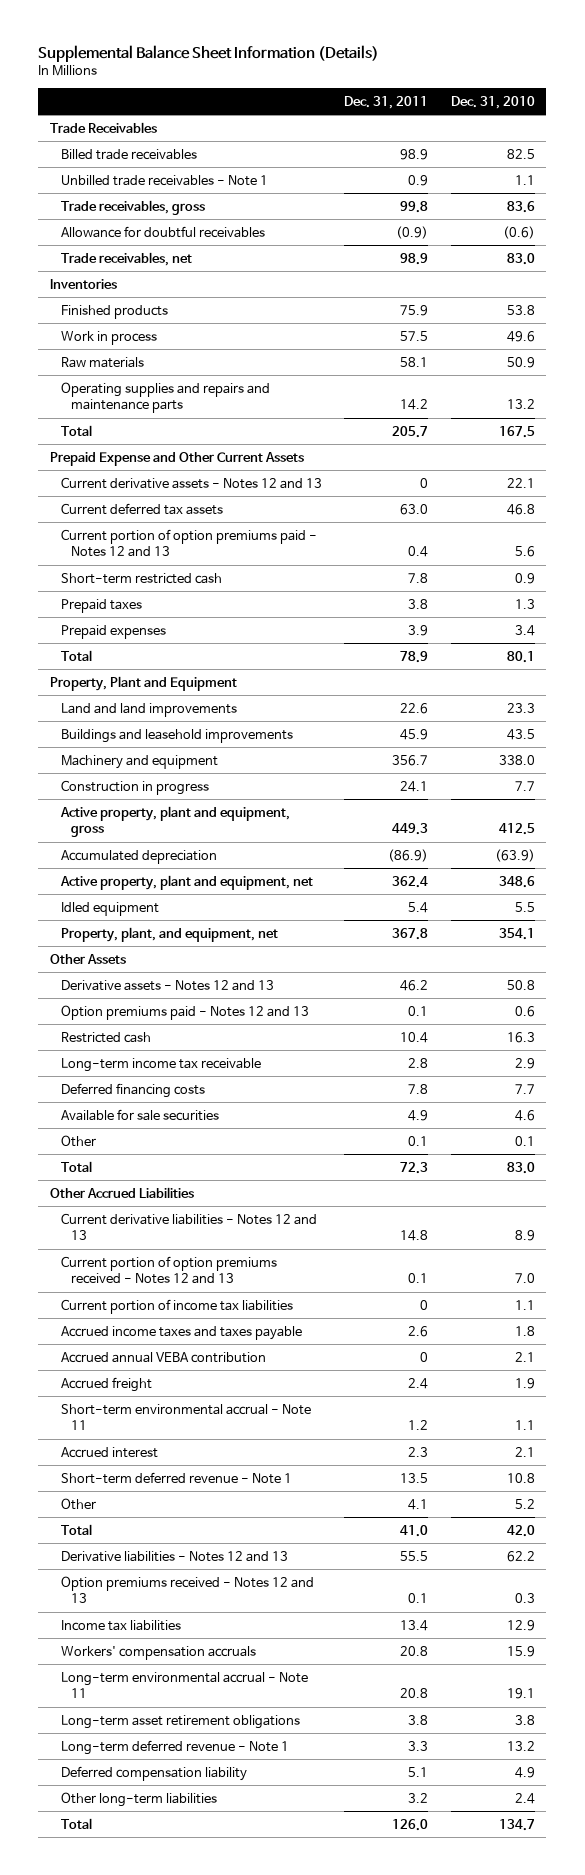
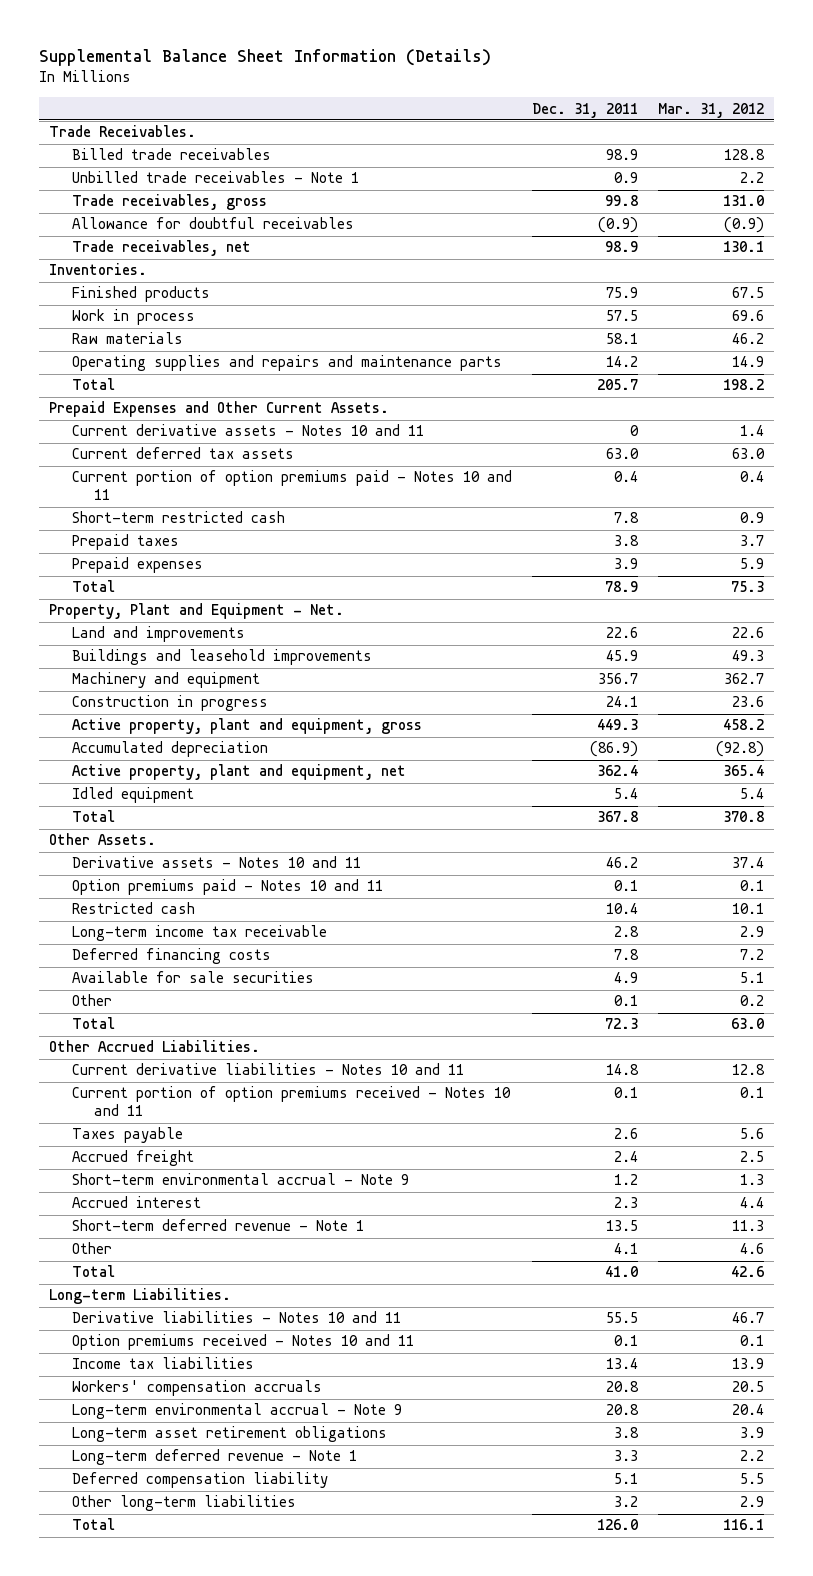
[450,95,535,109] Dec. 31, 2010 -> none
none -> [657,102,764,118] Mar. 31, 2012
[49,121,157,133] Trade Receivables -> [49,125,197,138] Trade Receivables.
[49,278,117,289] Inventories -> [49,263,148,276] Inventories.
[49,451,304,466] Prepaid Expense and Other Current Assets -> [49,401,390,418] Prepaid Expenses and Other Current Assets.
[60,476,322,489] Current derivative assets - Notes 12 and 13 -> [71,424,424,437] Current derivative assets - Notes 10 and 11
[60,528,317,558] Current portion of option premiums paid - Notes 12 and 13 -> [71,470,512,501] Current portion of option premiums paid - Notes 10 and 11
[49,675,237,691] Property, Plant and Equipment -> [49,603,345,620] Property, Plant and Equipment - Net.
[60,702,237,717] Land and land improvements -> [71,626,245,643] Land and improvements
[60,926,278,942] Property, plant, and equipment, net -> [71,810,115,823] Total
[49,953,126,964] Other Assets -> [49,833,157,846] Other Assets.
[60,979,274,991] Derivative assets - Notes 12 and 13 -> [71,856,361,869] Derivative assets - Notes 10 and 11
[60,1004,309,1020] Option premiums paid - Notes 12 and 13 -> [71,879,383,896] Option premiums paid - Notes 10 and 11
[60,1298,293,1314] Current portion of income tax liabilities -> none
[60,1351,266,1363] Accrued annual VEBA contribution -> none
[49,1186,194,1198] Other Accrued Liabilities -> [49,1040,261,1053] Other Accrued Liabilities.
[60,1212,317,1241] Current derivative liabilities - Notes 12 and 13 -> [71,1063,464,1076] Current derivative liabilities - Notes 10 and 11
[60,1255,277,1285] Current portion of option premiums received - Notes 12 and 13 -> [71,1086,511,1117] Current portion of option premiums received - Notes 10 and 11
[60,1325,302,1340] Accrued income taxes and taxes payable -> [71,1127,183,1144] Taxes payable
[60,1403,311,1431] Short-term environmental accrual - Note 11 -> [71,1173,409,1186] Short-term environmental accrual - Note 9
none -> [49,1288,232,1305] Long-term Liabilities.
[60,1550,288,1562] Derivative liabilities - Notes 12 and 13 -> [71,1311,401,1324] Derivative liabilities - Notes 10 and 11
[60,1575,314,1604] Option premiums received - Notes 12 and 13 -> [71,1334,414,1351] Option premiums received - Notes 10 and 11
[60,1671,308,1699] Long-term environmental accrual - Note 11 -> [71,1403,402,1420] Long-term environmental accrual - Note 9

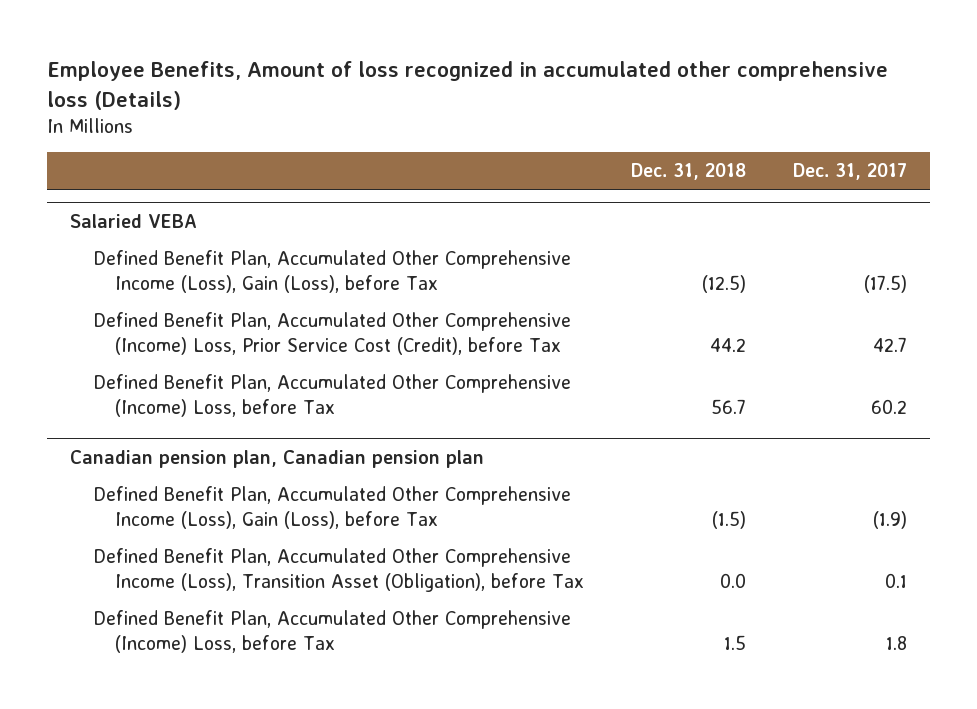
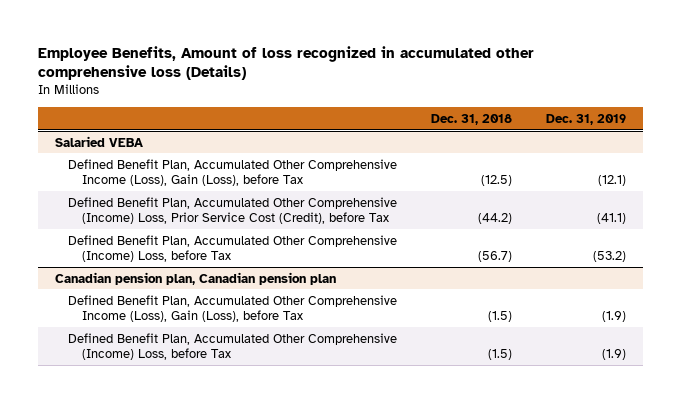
[792,163,907,181] Dec. 31, 2017 -> none
none -> [546,113,627,125] Dec. 31, 2019
[709,337,746,352] 44.2 -> [478,212,513,224] (44.2)
[710,398,746,414] 56.7 -> [478,250,513,262] (56.7)
[92,548,585,592] Defined Benefit Plan, Accumulated Other Comprehensive Income (Loss), Transition Asset (Obligation), before Tax -> none
[723,634,746,650] 1.5 -> [488,348,513,360] (1.5)

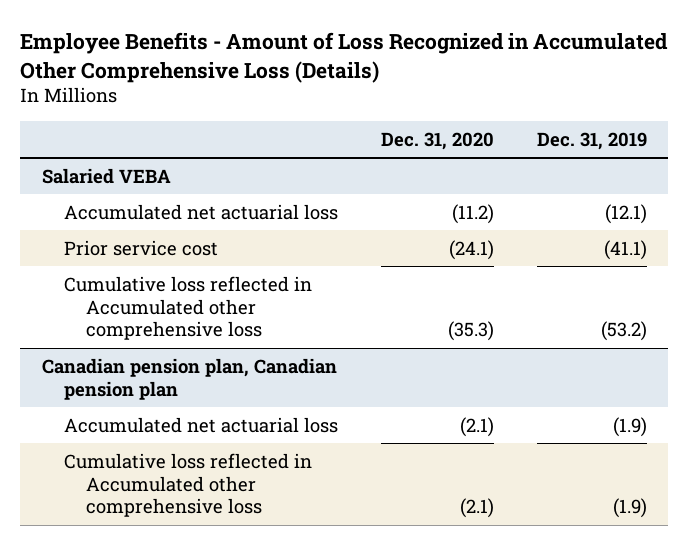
[37,45,534,81] Employee Benefits, Amount of loss recognized in accumulated other comprehensive loss (Details) -> [20,32,669,83] Employee Benefits - Amount of Loss Recognized in Accumulated Other Comprehensive Loss (Details)
[431,113,513,125] Dec. 31, 2018 -> none
none -> [380,131,494,150] Dec. 31, 2020
[68,158,398,186] Defined Benefit Plan, Accumulated Other Comprehensive Income (Loss), Gain (Loss), before Tax -> [63,203,338,220] Accumulated net actuarial loss
[68,196,398,224] Defined Benefit Plan, Accumulated Other Comprehensive (Income) Loss, Prior Service Cost (Credit), before Tax -> [63,239,218,256] Prior service cost
[68,234,398,262] Defined Benefit Plan, Accumulated Other Comprehensive (Income) Loss, before Tax -> [63,275,312,341] Cumulative loss reflected in Accumulated other comprehensive loss
[68,294,398,322] Defined Benefit Plan, Accumulated Other Comprehensive Income (Loss), Gain (Loss), before Tax -> [63,416,338,433] Accumulated net actuarial loss
[68,332,398,360] Defined Benefit Plan, Accumulated Other Comprehensive (Income) Loss, before Tax -> [63,452,312,518] Cumulative loss reflected in Accumulated other comprehensive loss

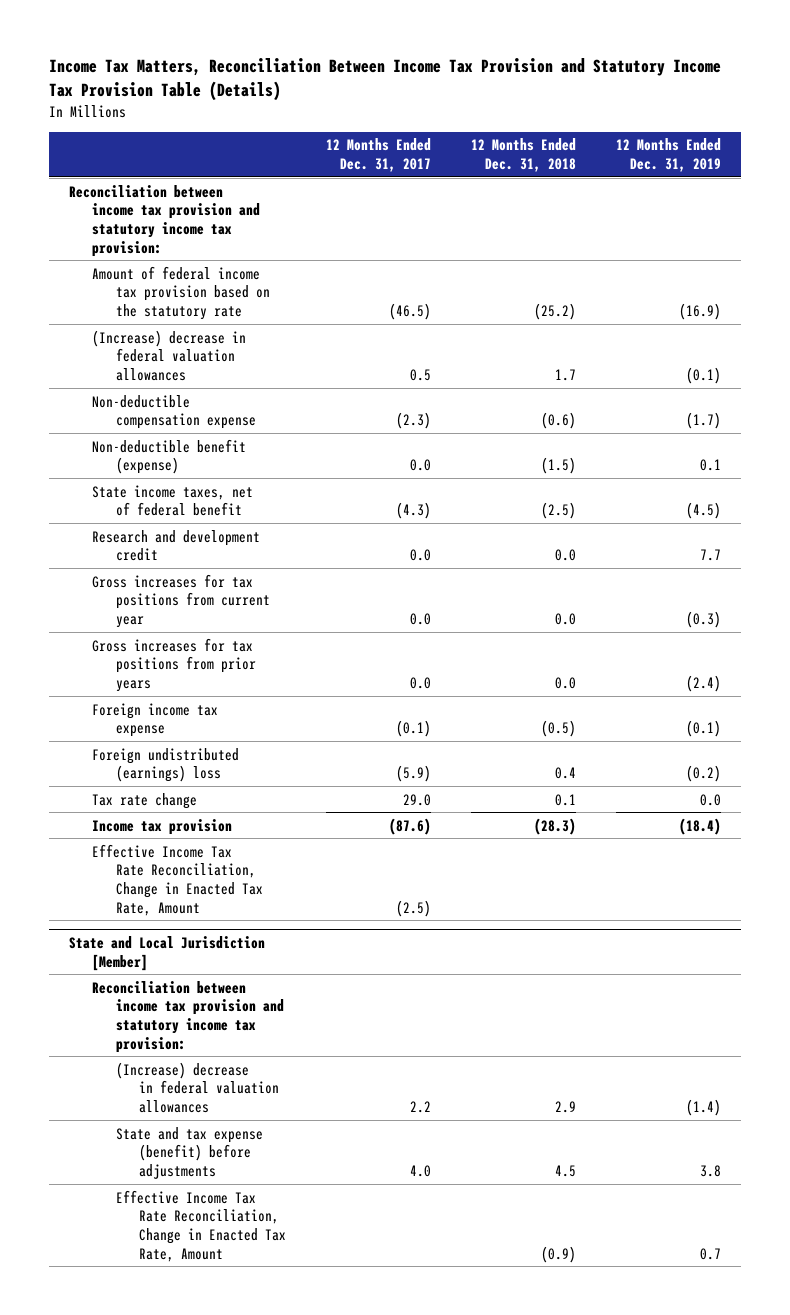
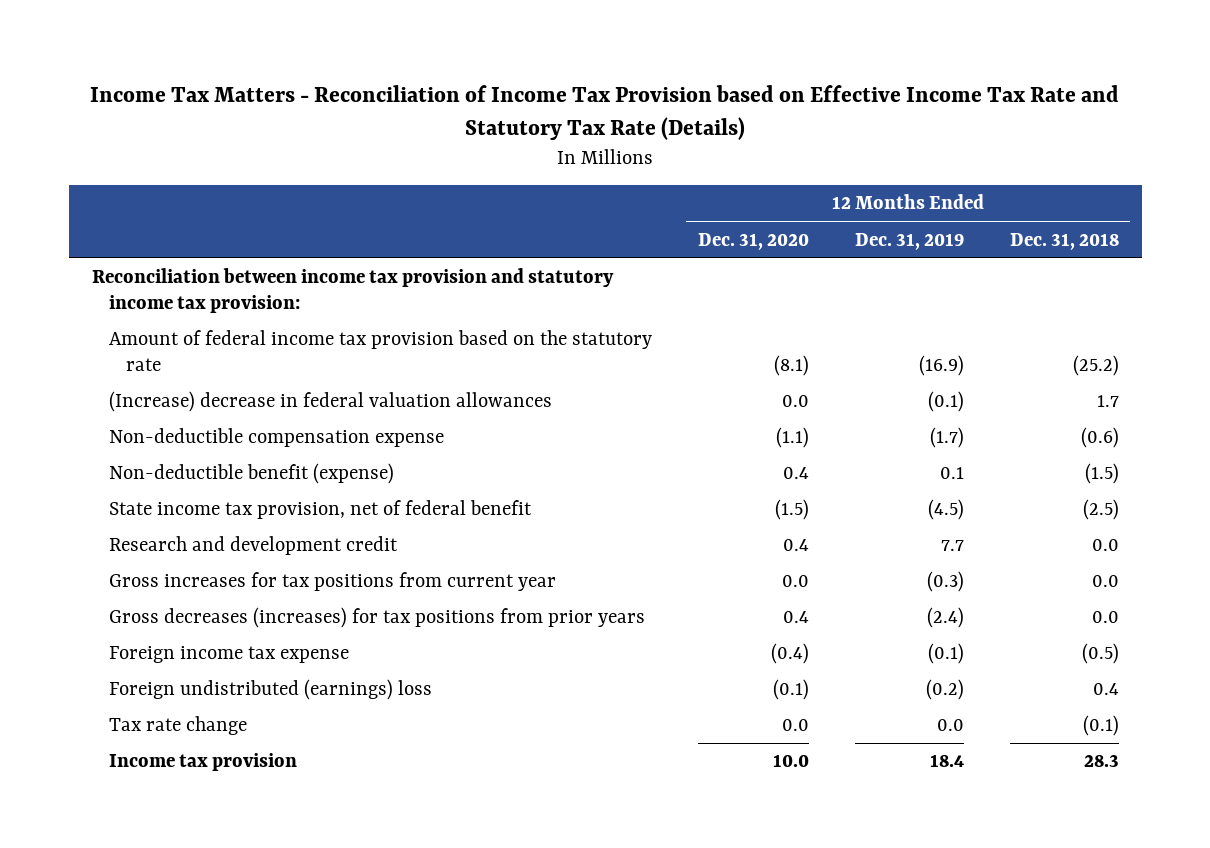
[48,58,721,101] Income Tax Matters, Reconciliation Between Income Tax Provision and Statutory Income Tax Provision Table (Details) -> [90,84,1120,140] Income Tax Matters - Reconciliation of Income Tax Provision based on Effective Income Tax Rate and Statutory Tax Rate (Details)
[326,138,432,172] 12 Months Ended Dec. 31, 2017 -> none
none -> [697,232,809,250] Dec. 31, 2020
[92,484,254,517] State income taxes, net of federal benefit -> [108,500,532,520] State income tax provision, net of federal benefit
[92,637,256,692] Gross increases for tax positions from prior years -> [108,607,645,629] Gross decreases (increases) for tax positions from prior years
[92,843,263,916] Effective Income Tax Rate Reconciliation, Change in Enacted Tax Rate, Amount -> none
[68,935,265,971] State and Local Jurisdiction [Member] -> none
[92,980,284,1053] Reconciliation between income tax provision and statutory income tax provision: -> none
[115,1061,280,1113] (Increase) decrease in federal valuation allowances -> none
[115,1126,263,1179] State and tax expense (benefit) before adjustments -> none
[115,1189,287,1262] Effective Income Tax Rate Reconciliation, Change in Enacted Tax Rate, Amount -> none
[555,793,577,806] 0.1 -> [1082,715,1119,737] (0.1)
[534,817,577,835] (28.3) -> [1083,754,1119,768] 28.3
[679,817,722,835] (18.4) -> [929,754,964,768] 18.4

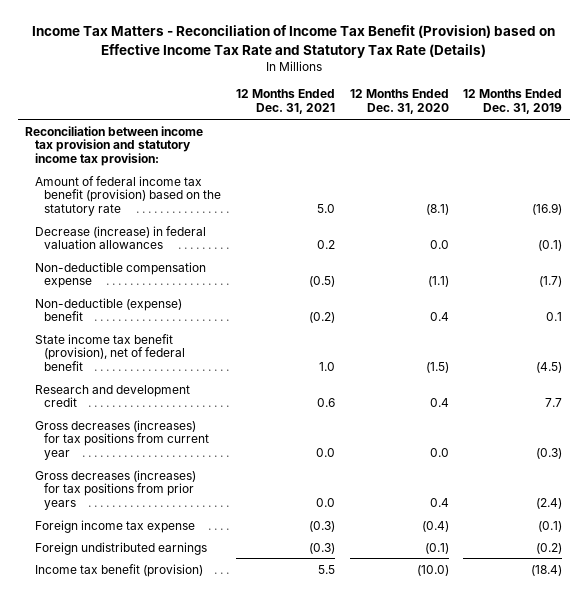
[90,84,1120,140] Income Tax Matters - Reconciliation of Income Tax Provision based on Effective Income Tax Rate and Statutory Tax Rate (Details) -> [31,25,555,58] Income Tax Matters - Reconciliation of Income Tax Benefit (Provision) based on Effective Income Tax Rate and Statutory Tax Rate (Details)
[1009,232,1119,250] Dec. 31, 2018 -> none
none -> [236,89,336,115] 12 Months Ended Dec. 31, 2021
[108,330,652,371] Amount of federal income tax provision based on the statutory rate -> [34,175,222,217] Amount of federal income tax benefit (provision) based on the statutory rate
[108,391,552,413] (Increase) decrease in federal valuation allowances -> [34,225,206,250] Decrease (increase) in federal valuation allowances
[108,463,394,485] Non-deductible benefit (expense) -> [34,297,182,322] Non-deductible (expense) benefit
[108,500,532,520] State income tax provision, net of federal benefit -> [34,333,186,372] State income tax benefit (provision), net of federal benefit
[108,572,556,592] Gross increases for tax positions from current year -> [34,419,210,461] Gross decreases (increases) for tax positions from current year
[108,716,247,736] Tax rate change -> none
[108,679,432,701] Foreign undistributed (earnings) loss -> [34,541,207,555] Foreign undistributed earnings
[108,753,297,772] Income tax provision -> [34,563,203,577] Income tax benefit (provision)
[772,754,809,768] 10.0 -> [416,564,449,576] (10.0)
[929,754,964,768] 18.4 -> [531,564,563,576] (18.4)

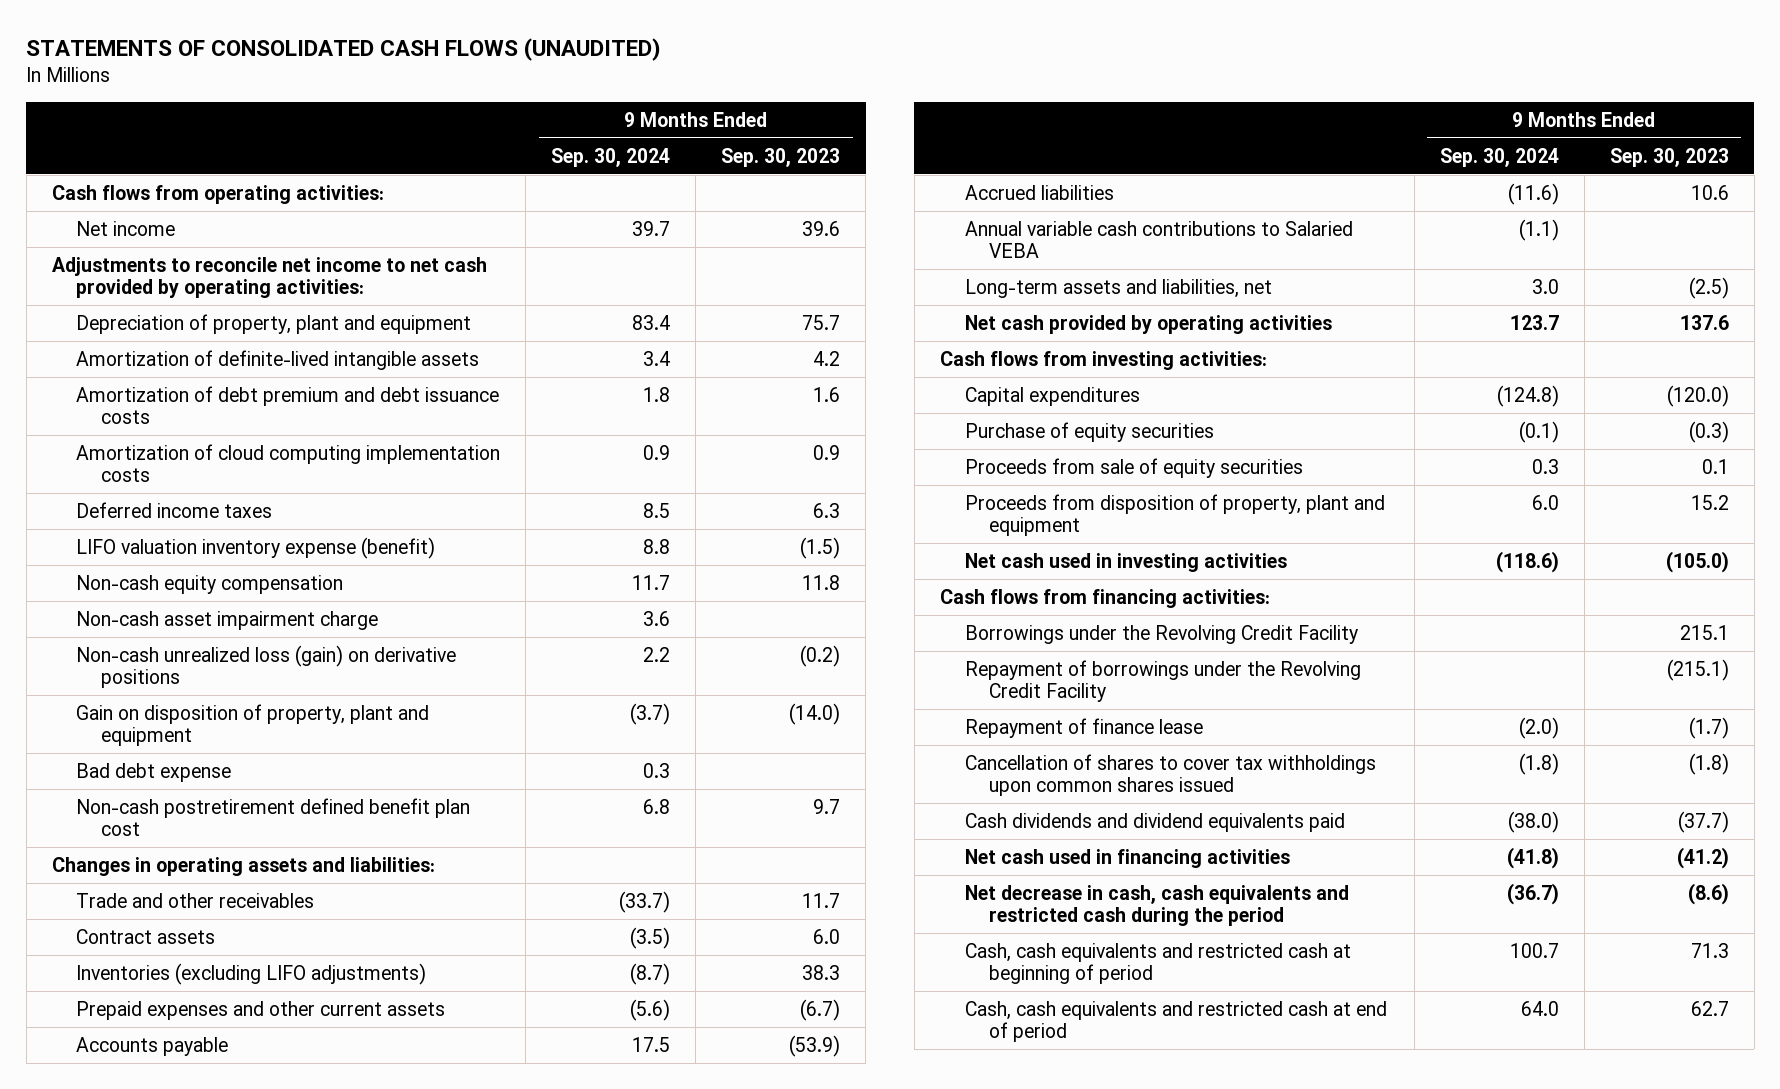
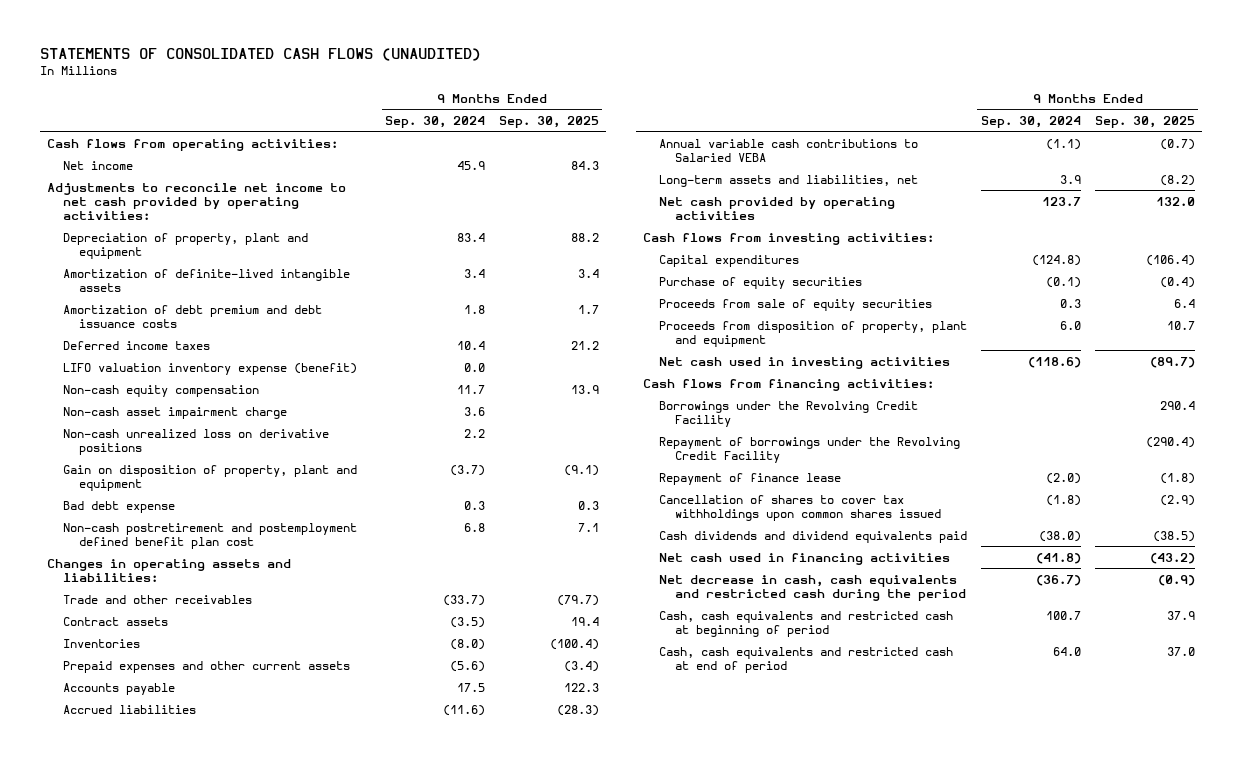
[721,147,841,167] Sep. 30, 2023 -> none
none -> [498,115,599,128] Sep. 30, 2025
[632,220,671,236] 39.7 -> [457,160,486,170] 45.9
[76,443,501,483] Amortization of cloud computing implementation costs -> none
[643,502,671,518] 8.5 -> [457,340,486,350] 10.4
[643,538,671,554] 8.8 -> [464,362,486,372] 0.0
[76,644,457,689] Non-cash unrealized loss (gain) on derivative positions -> [63,428,330,455] Non-cash unrealized loss on derivative positions
[76,797,471,837] Non-cash postretirement defined benefit plan cost -> [63,522,358,549] Non-cash postretirement and postemployment defined benefit plan cost
[76,962,427,985] Inventories (excluding LIFO adjustments) -> none
none -> [63,638,141,648] Inventories
[1531,278,1559,294] 3.0 -> [1059,174,1081,184] 3.9

